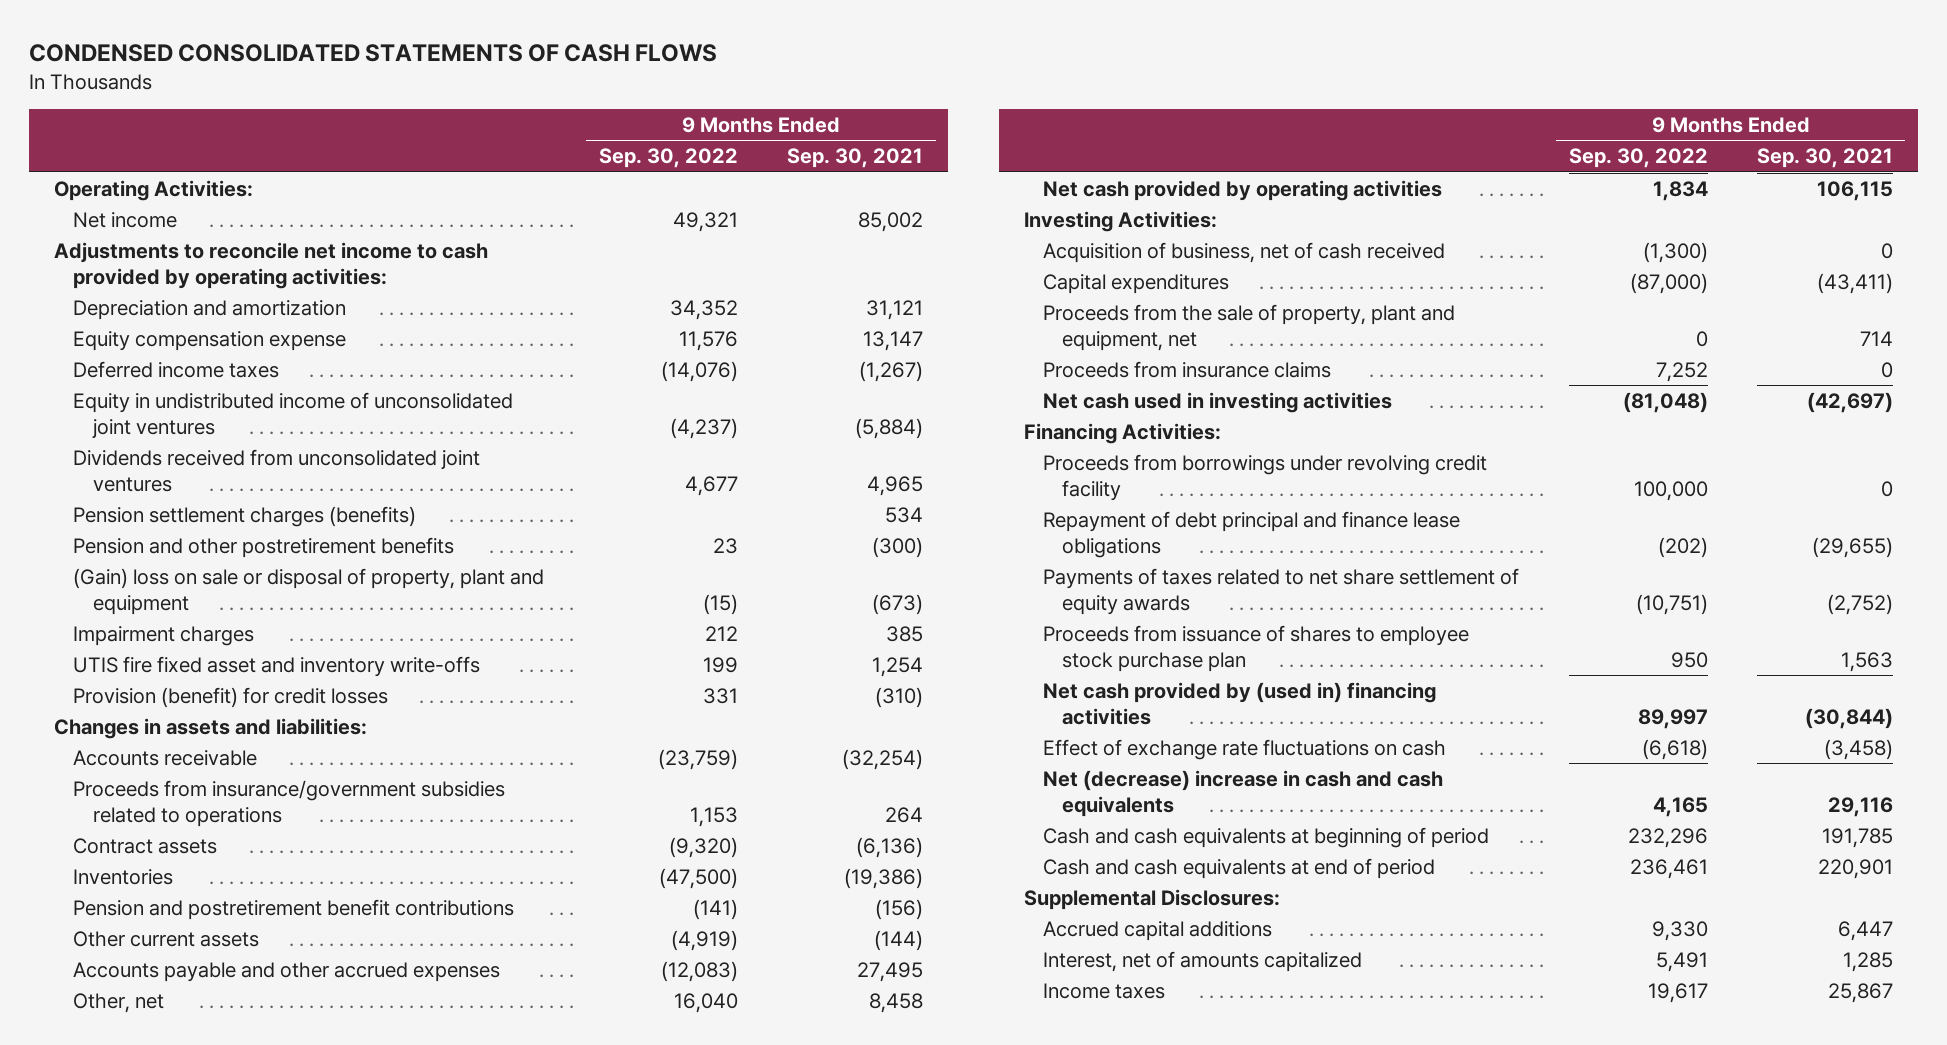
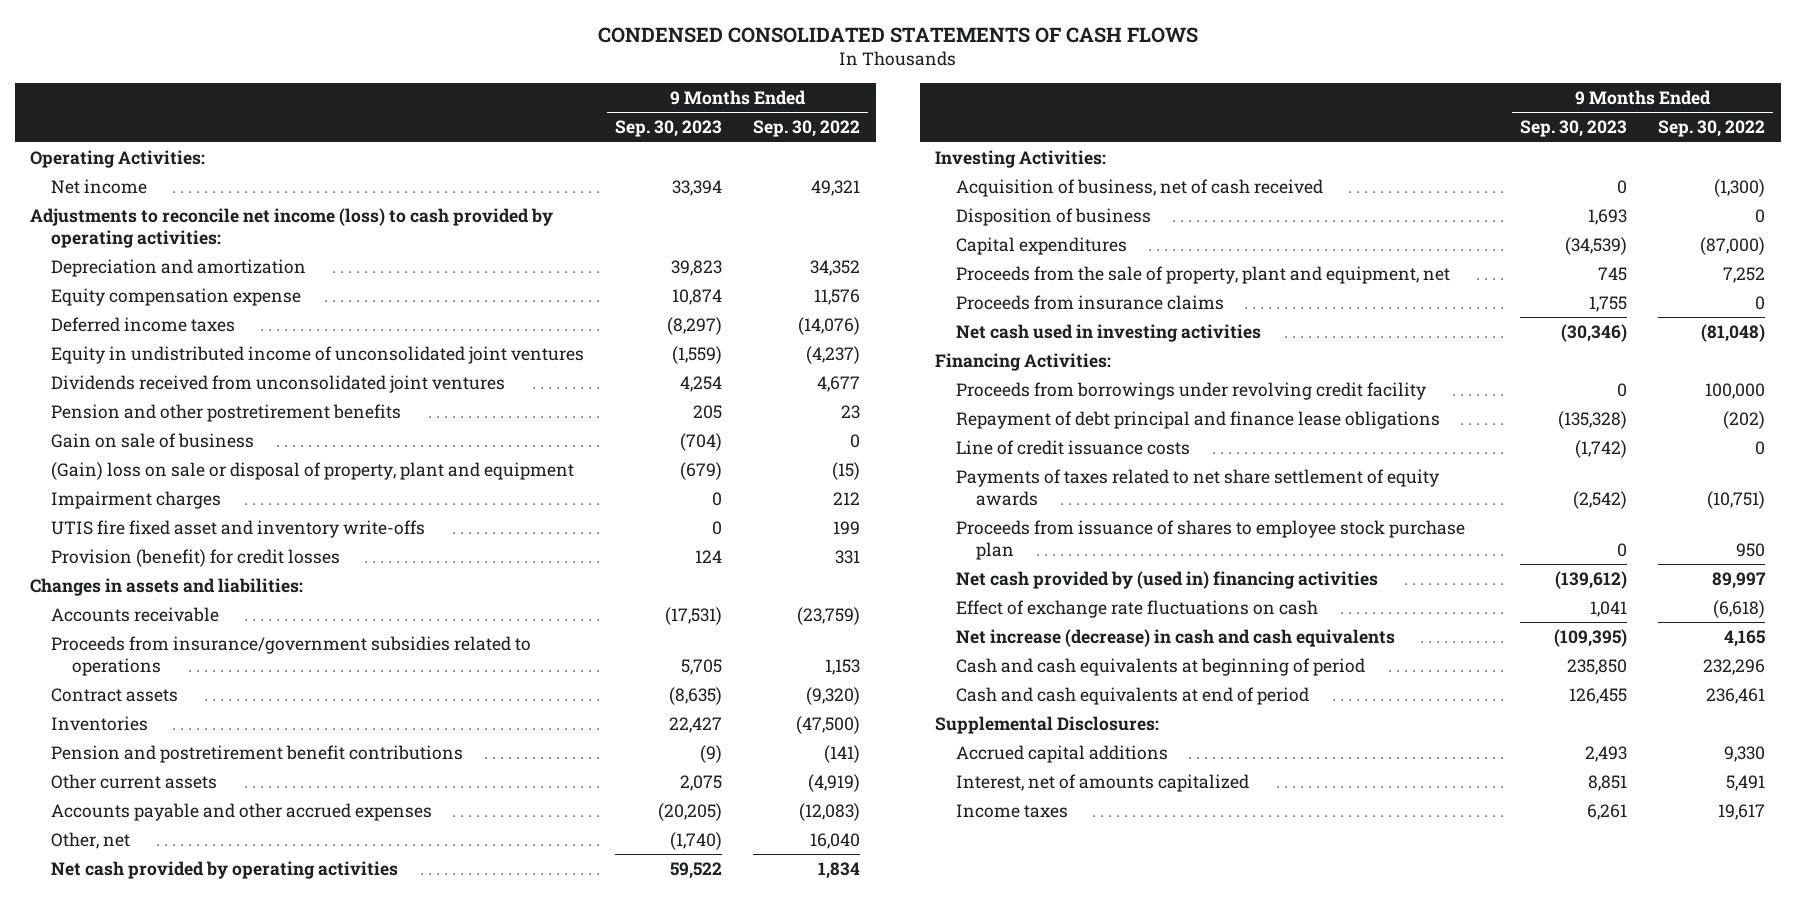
[787,148,924,169] Sep. 30, 2021 -> none
none -> [615,120,723,138] Sep. 30, 2023
[54,241,489,289] Adjustments to reconcile net income to cash provided by operating activities: -> [30,208,554,248] Adjustments to reconcile net income (loss) to cash provided by operating activities:
[73,505,417,527] Pension settlement charges (benefits) -> none
none -> [50,433,254,449] Gain on sale of business
none -> [955,208,1151,227] Disposition of business
[1695,330,1708,347] 0 -> [1723,267,1766,284] 7,252
[1655,361,1708,382] 7,252 -> [1755,296,1766,311] 0
none -> [955,440,1190,456] Line of credit issuance costs
[1043,769,1444,817] Net (decrease) increase in cash and cash equivalents -> [955,629,1395,648] Net increase (decrease) in cash and cash equivalents

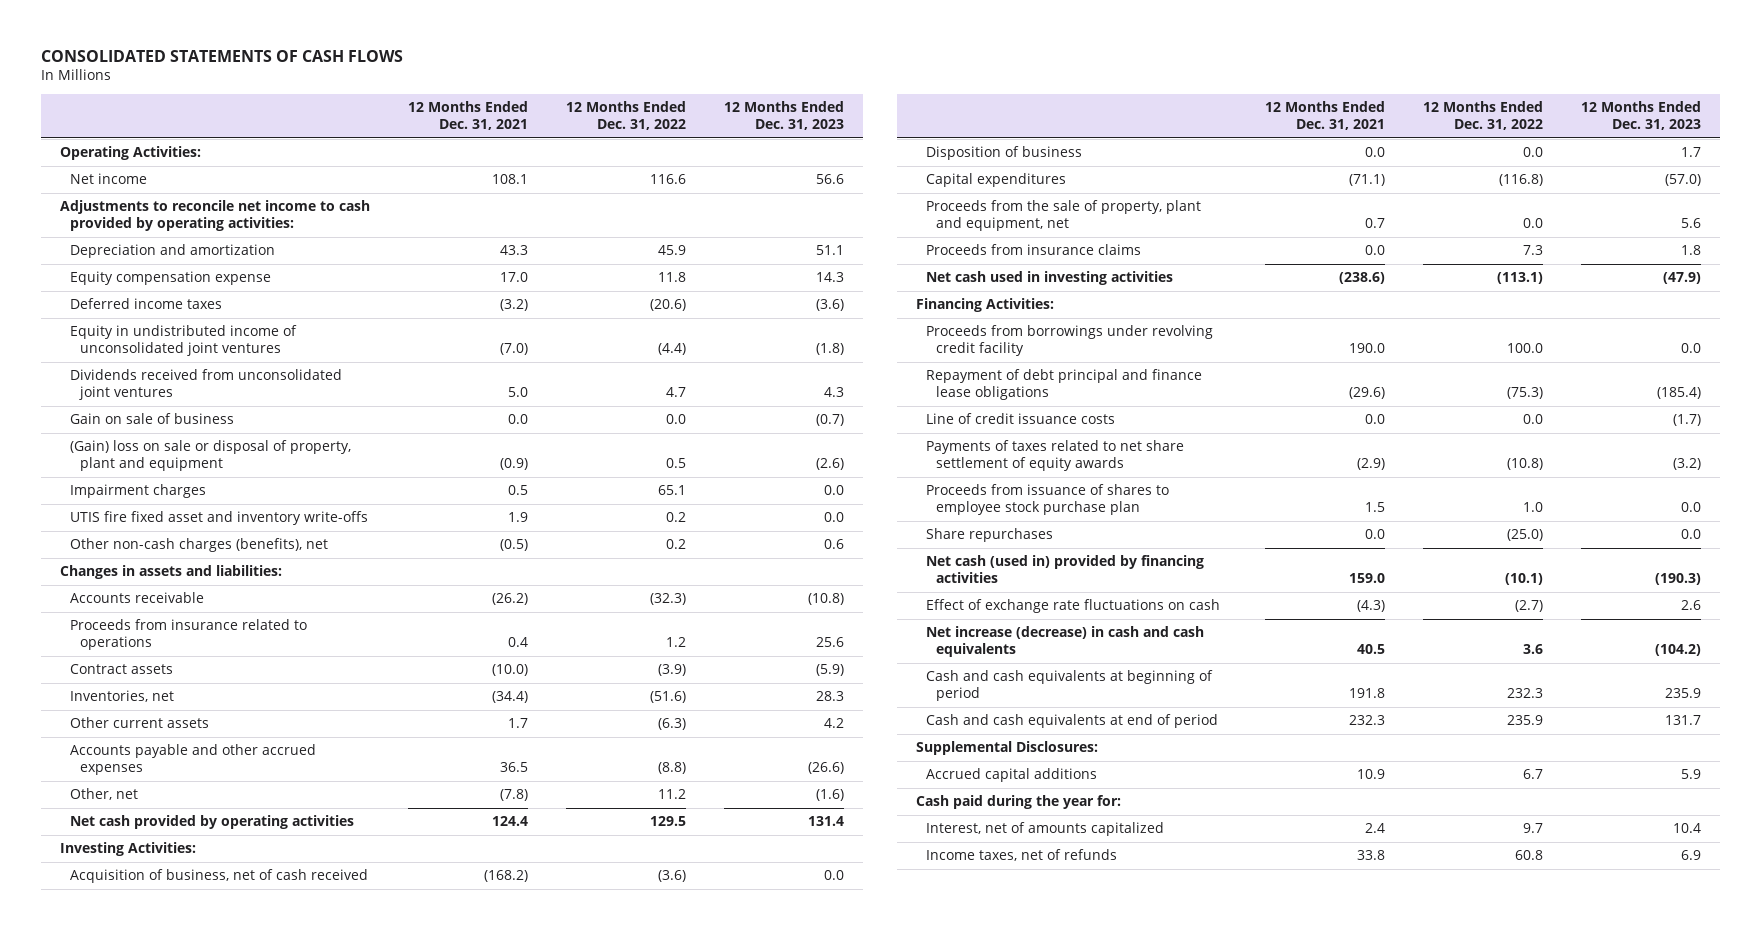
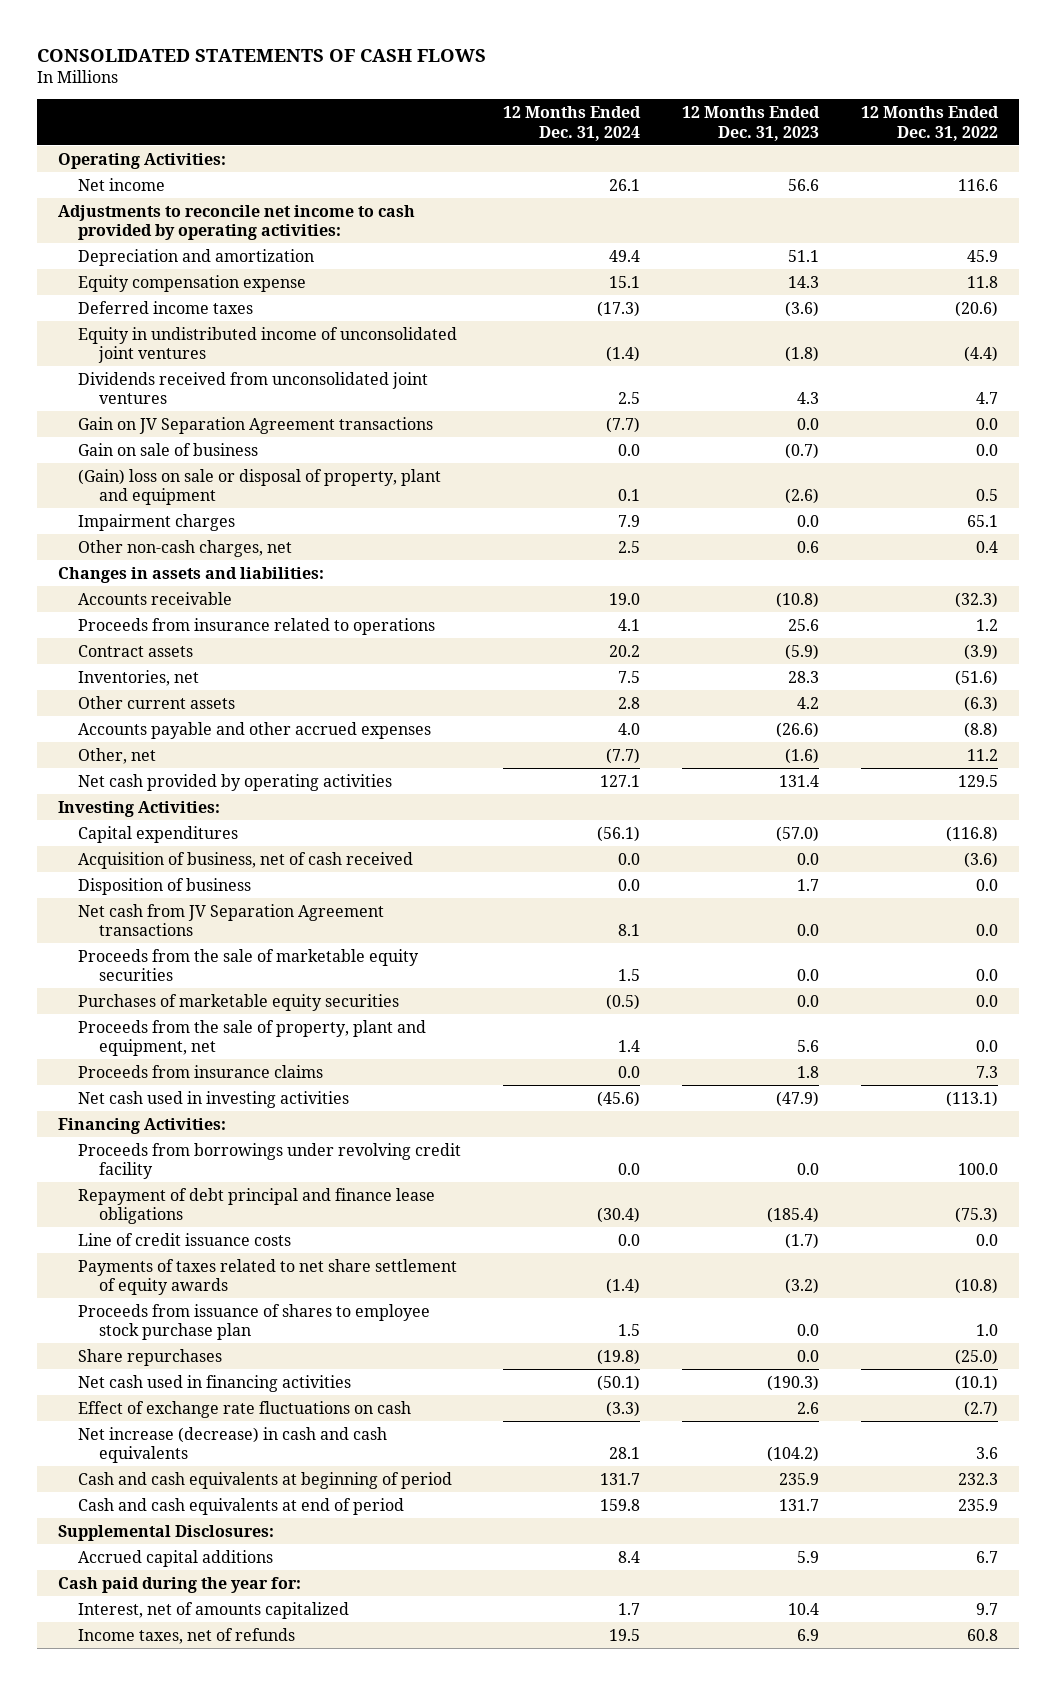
[407,101,528,131] 12 Months Ended Dec. 31, 2021 -> none
none -> [503,106,642,141] 12 Months Ended Dec. 31, 2024
none -> [78,416,434,434] Gain on JV Separation Agreement transactions
[69,511,368,526] UTIS fire fixed asset and inventory write-offs -> none
[69,538,328,553] Other non-cash charges (benefits), net -> [78,539,293,557] Other non-cash charges, net
[666,539,687,550] 0.2 -> [976,540,999,553] 0.4
[926,173,1067,188] Capital expenditures -> [78,825,239,843] Capital expenditures
none -> [78,903,385,937] Net cash from JV Separation Agreement transactions
none -> [78,948,420,982] Proceeds from the sale of marketable equity securities
none -> [78,993,400,1011] Purchases of marketable equity securities
[926,555,1205,584] Net cash (used in) provided by financing activities -> [78,1374,352,1392] Net cash used in financing activities

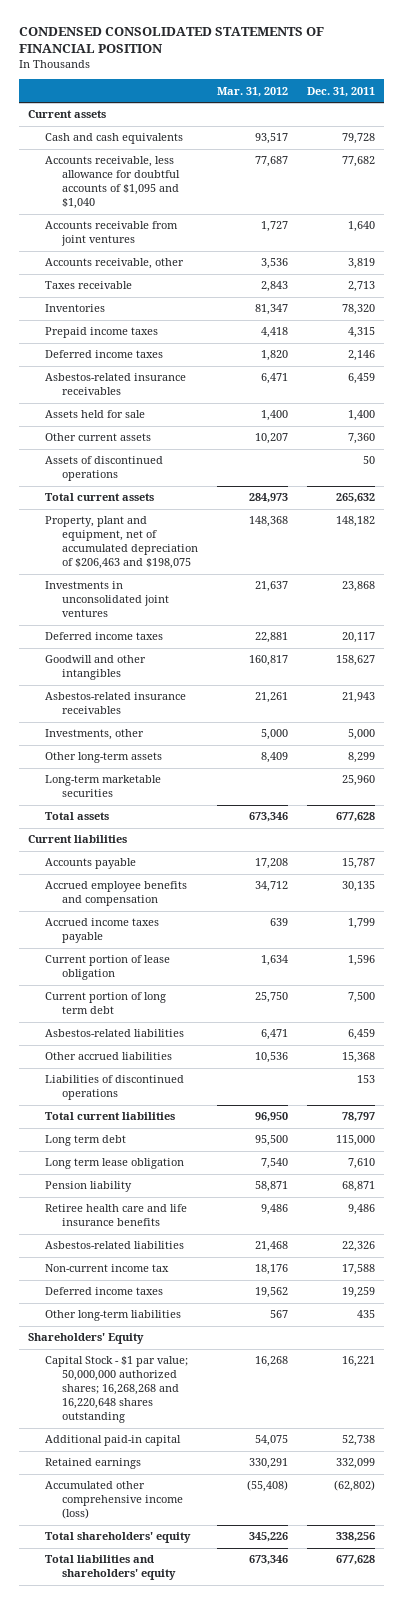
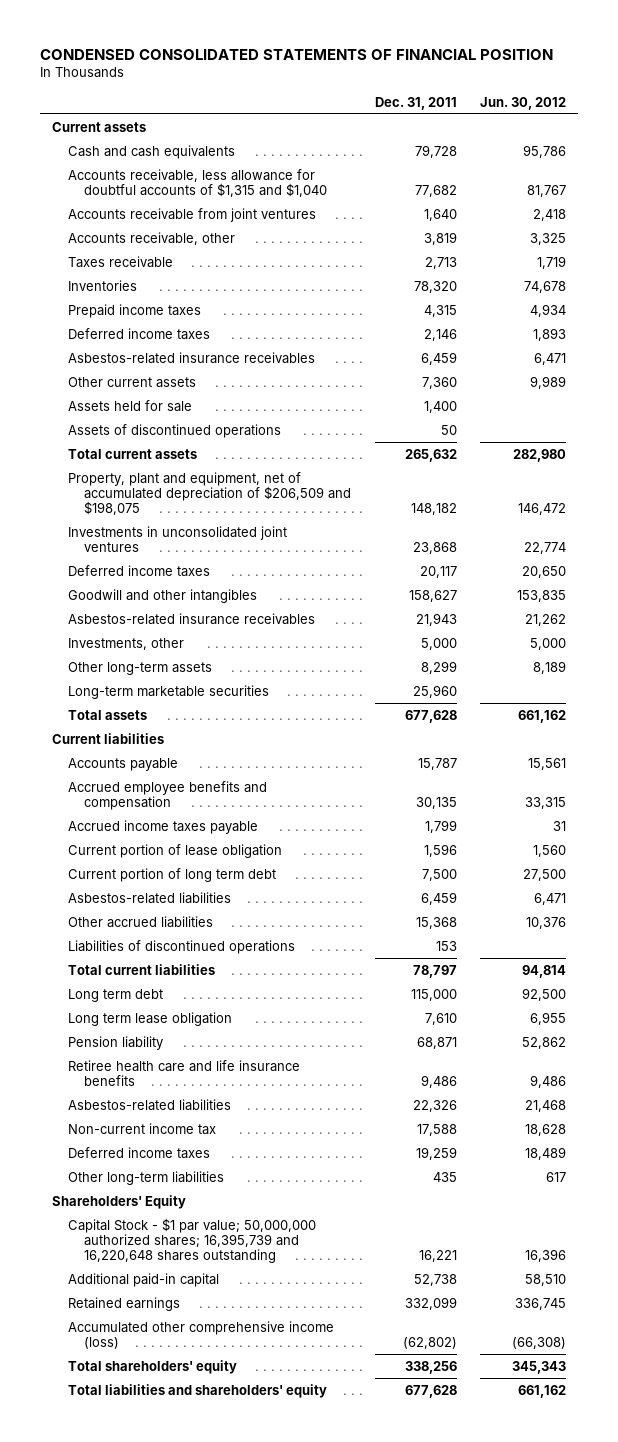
[216,86,288,97] Mar. 31, 2012 -> none
none -> [480,96,567,110] Jun. 30, 2012
[45,156,181,210] Accounts receivable, less allowance for doubtful accounts of $1,095 and $1,040 -> [67,168,328,197] Accounts receivable, less allowance for doubtful accounts of $1,315 and $1,040
[45,410,146,419] Assets held for sale -> [67,399,192,412] Assets held for sale
[45,516,199,570] Property, plant and equipment, net of accumulated depreciation of $206,463 and $198,075 -> [67,471,352,515] Property, plant and equipment, net of accumulated depreciation of $206,509 and $198,075
[45,1356,189,1424] Capital Stock - $1 par value; 50,000,000 authorized shares; 16,268,268 and 16,220,648 shares outstanding -> [67,1217,316,1263] Capital Stock - $1 par value; 50,000,000 authorized shares; 16,395,739 and 16,220,648 shares outstanding

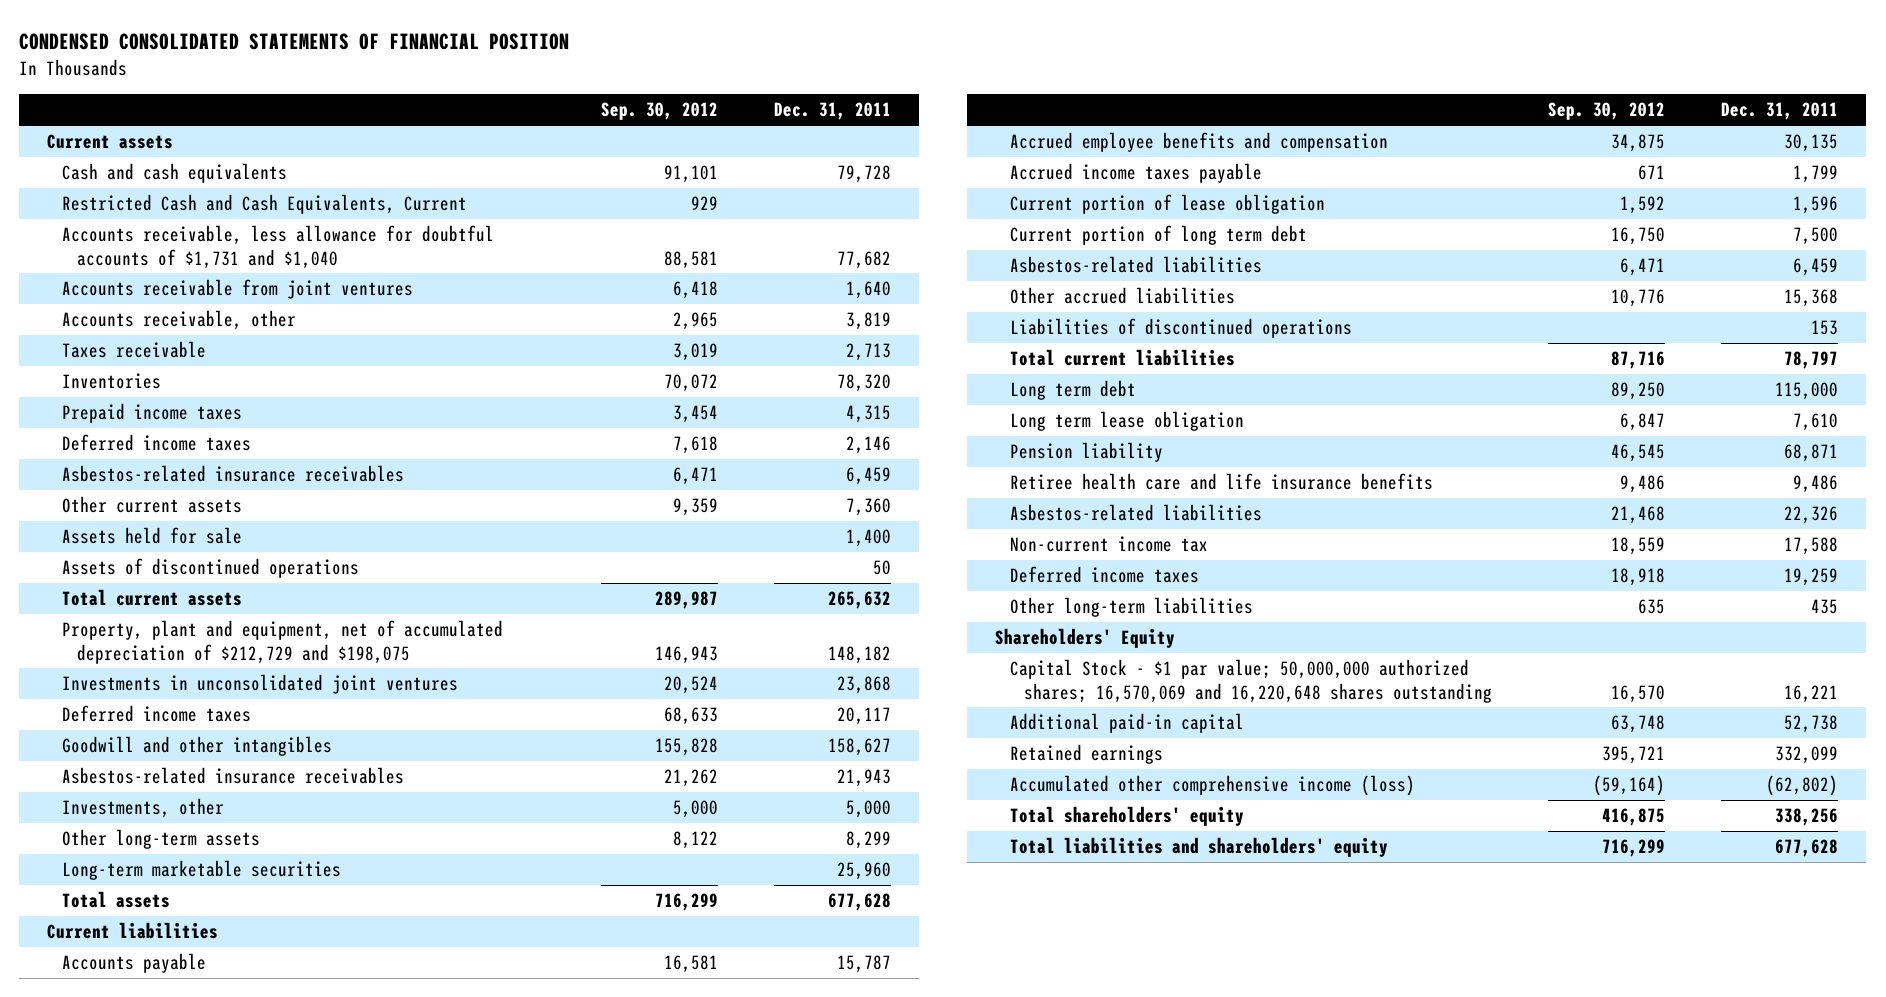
[480,96,567,110] Jun. 30, 2012 -> none
none -> [600,102,718,121] Sep. 30, 2012
none -> [61,194,467,215] Restricted Cash and Cash Equivalents, Current
[67,168,328,197] Accounts receivable, less allowance for doubtful accounts of $1,315 and $1,040 -> [61,225,494,269] Accounts receivable, less allowance for doubtful accounts of $1,731 and $1,040
[67,471,352,515] Property, plant and equipment, net of accumulated depreciation of $206,509 and $198,075 -> [61,620,503,664] Property, plant and equipment, net of accumulated depreciation of $212,729 and $198,075
[67,1217,316,1263] Capital Stock - $1 par value; 50,000,000 authorized shares; 16,395,739 and 16,220,648 shares outstanding -> [1009,659,1493,703] Capital Stock - $1 par value; 50,000,000 authorized shares; 16,570,069 and 16,220,648 shares outstanding

